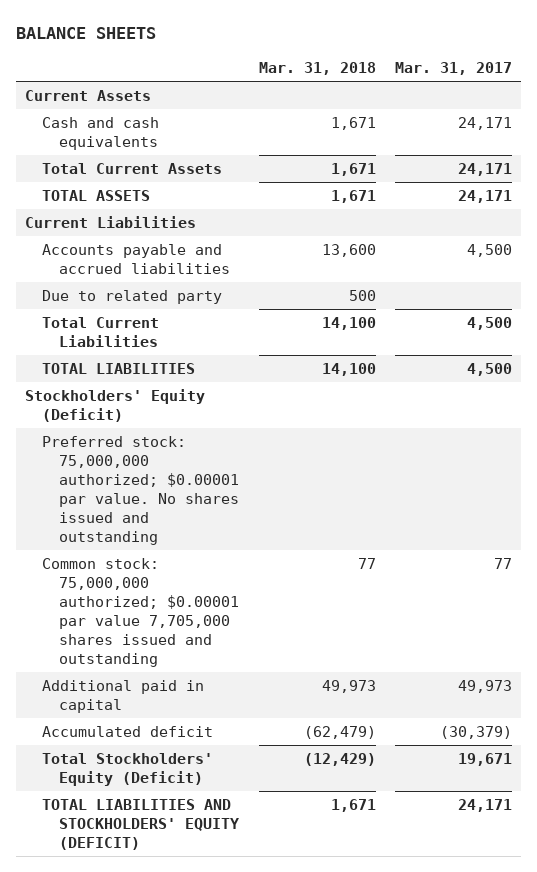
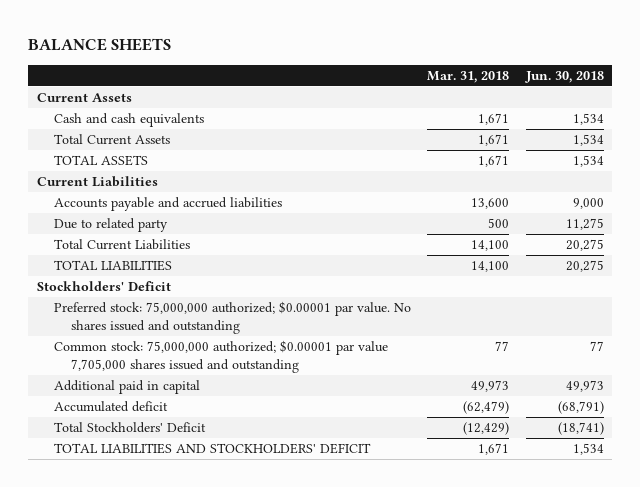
[394,61,512,75] Mar. 31, 2017 -> none
none -> [524,70,604,83] Jun. 30, 2018
[25,389,206,422] Stockholders' Equity (Deficit) -> [36,281,171,292] Stockholders' Deficit
[42,753,214,786] Total Stockholders' Equity (Deficit) -> [54,422,207,434] Total Stockholders' Deficit
[42,799,240,850] TOTAL LIABILITIES AND STOCKHOLDERS' EQUITY (DEFICIT) -> [54,443,372,455] TOTAL LIABILITIES AND STOCKHOLDERS' DEFICIT

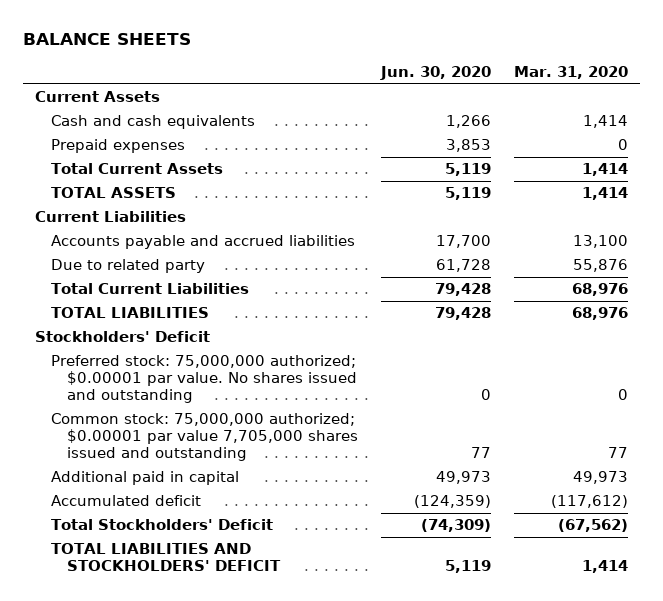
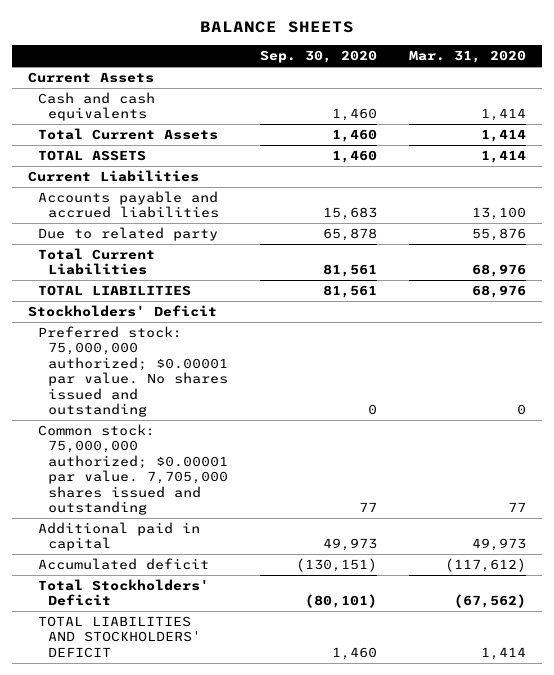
[379,66,491,81] Jun. 30, 2020 -> none
none -> [259,50,377,64] Sep. 30, 2020
[50,139,185,154] Prepaid expenses -> none
[50,413,358,461] Common stock: 75,000,000 authorized; $0.00001 par value 7,705,000 shares issued and outstanding -> [37,424,228,515] Common stock: 75,000,000 authorized; $0.00001 par value. 7,705,000 shares issued and outstanding

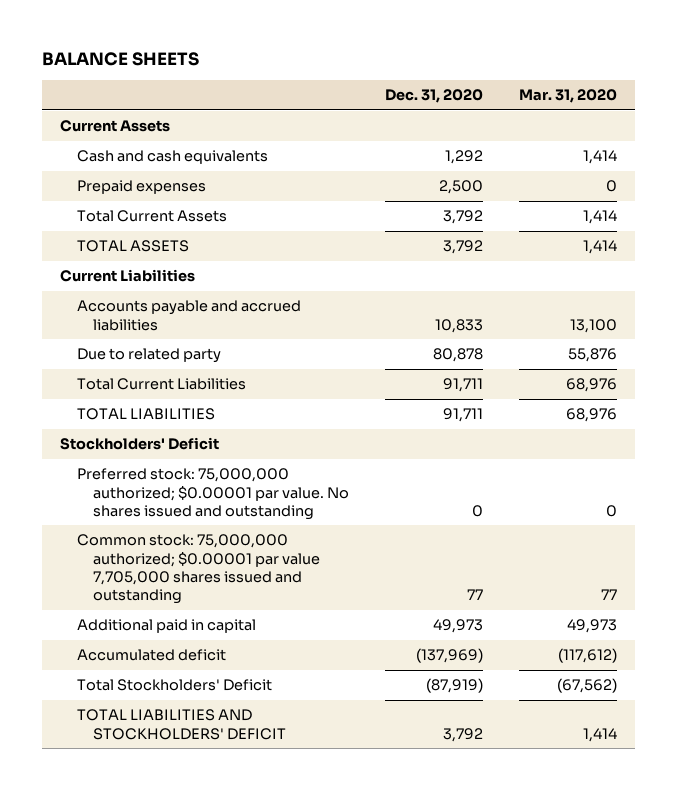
[259,50,377,64] Sep. 30, 2020 -> none
none -> [385,89,484,104] Dec. 31, 2020
none -> [76,180,206,195] Prepaid expenses
[37,424,228,515] Common stock: 75,000,000 authorized; $0.00001 par value. 7,705,000 shares issued and outstanding -> [76,534,321,605] Common stock: 75,000,000 authorized; $0.00001 par value 7,705,000 shares issued and outstanding

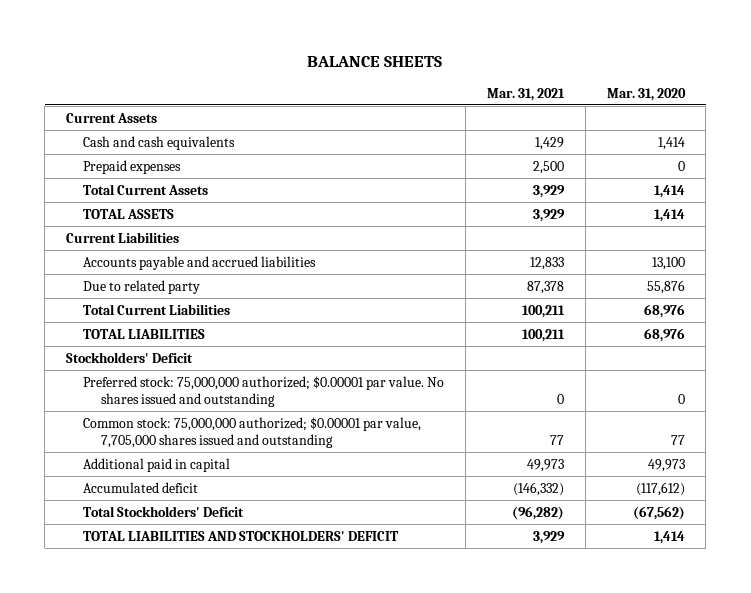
[385,89,484,104] Dec. 31, 2020 -> none
none -> [487,87,566,101] Mar. 31, 2021
[76,534,321,605] Common stock: 75,000,000 authorized; $0.00001 par value 7,705,000 shares issued and outstanding -> [83,416,422,449] Common stock: 75,000,000 authorized; $0.00001 par value, 7,705,000 shares issued and outstanding

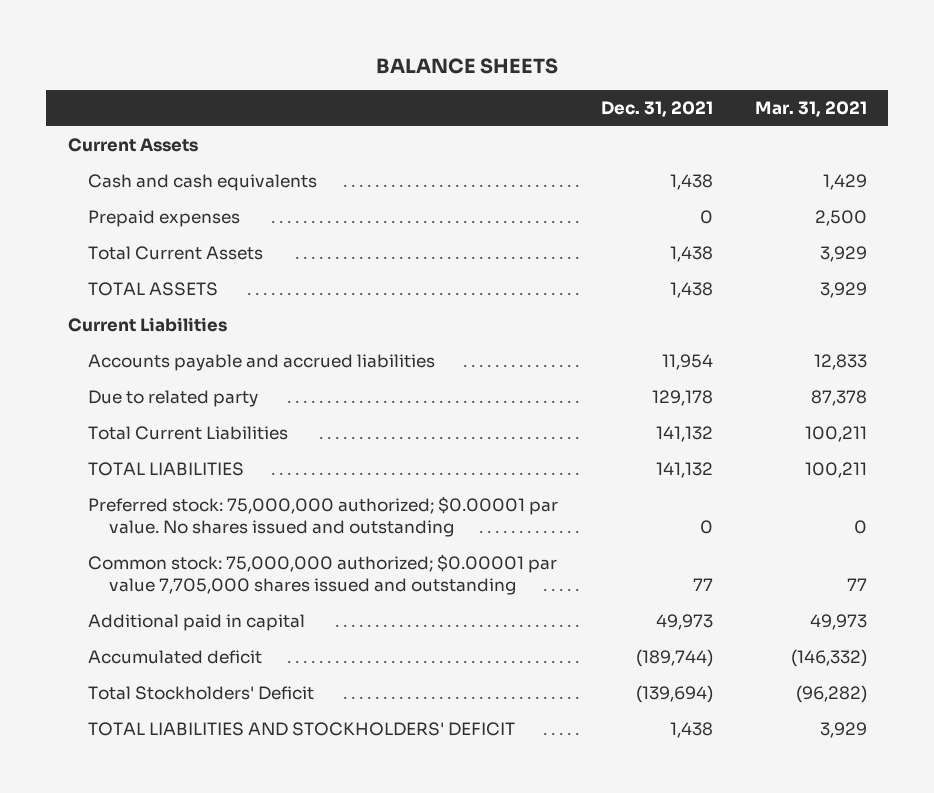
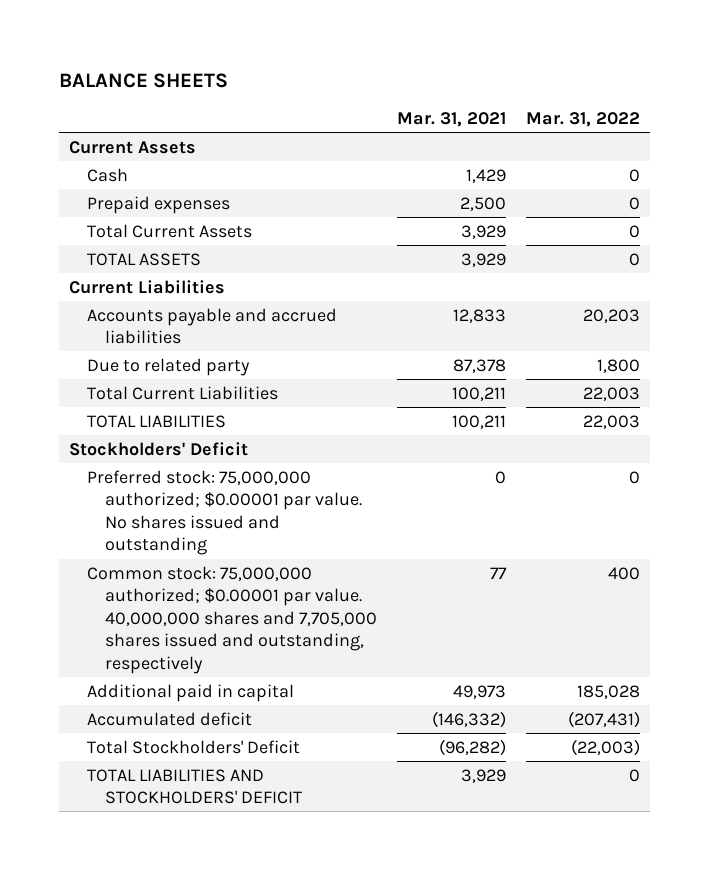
[600,101,713,118] Dec. 31, 2021 -> none
none -> [526,112,641,128] Mar. 31, 2022
[88,174,318,192] Cash and cash equivalents -> [87,167,129,182] Cash
none -> [68,441,248,456] Stockholders' Deficit
[88,554,558,596] Common stock: 75,000,000 authorized; $0.00001 par value 7,705,000 shares issued and outstanding -> [87,565,378,674] Common stock: 75,000,000 authorized; $0.00001 par value. 40,000,000 shares and 7,705,000 shares issued and outstanding, respectively

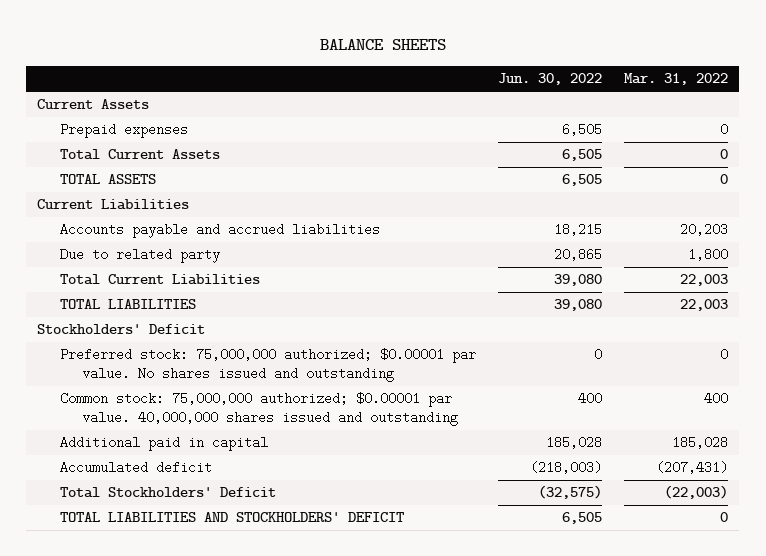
[397,112,507,128] Mar. 31, 2021 -> none
none -> [497,73,602,86] Jun. 30, 2022
[87,167,129,182] Cash -> none
[87,565,378,674] Common stock: 75,000,000 authorized; $0.00001 par value. 40,000,000 shares and 7,705,000 shares issued and outstanding, respectively -> [59,392,459,427] Common stock: 75,000,000 authorized; $0.00001 par value. 40,000,000 shares issued and outstanding

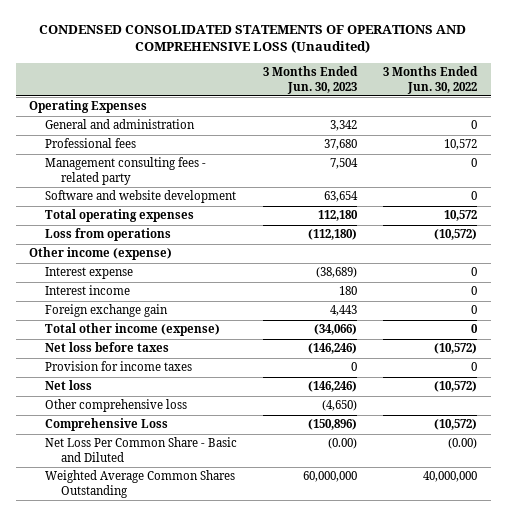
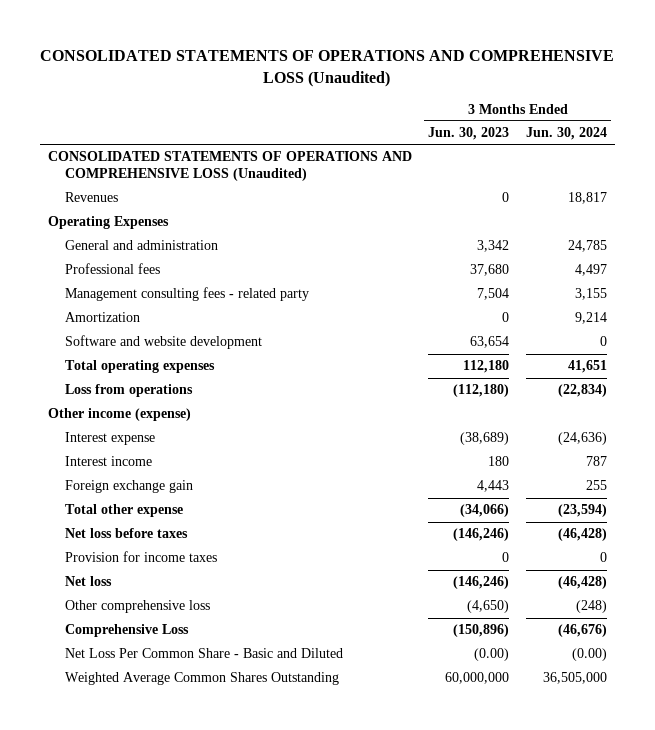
[39,24,467,54] CONDENSED CONSOLIDATED STATEMENTS OF OPERATIONS AND COMPREHENSIVE LOSS (Unaudited) -> [40,50,615,88] CONSOLIDATED STATEMENTS OF OPERATIONS AND COMPREHENSIVE LOSS (Unaudited)
[383,66,479,94] 3 Months Ended Jun. 30, 2022 -> none
none -> [525,127,607,141] Jun. 30, 2024
none -> [47,151,412,182] CONSOLIDATED STATEMENTS OF OPERATIONS AND COMPREHENSIVE LOSS (Unaudited)
none -> [65,192,119,203] Revenues
none -> [65,312,141,323] Amortization
[45,323,221,337] Total other income (expense) -> [65,504,184,518] Total other expense

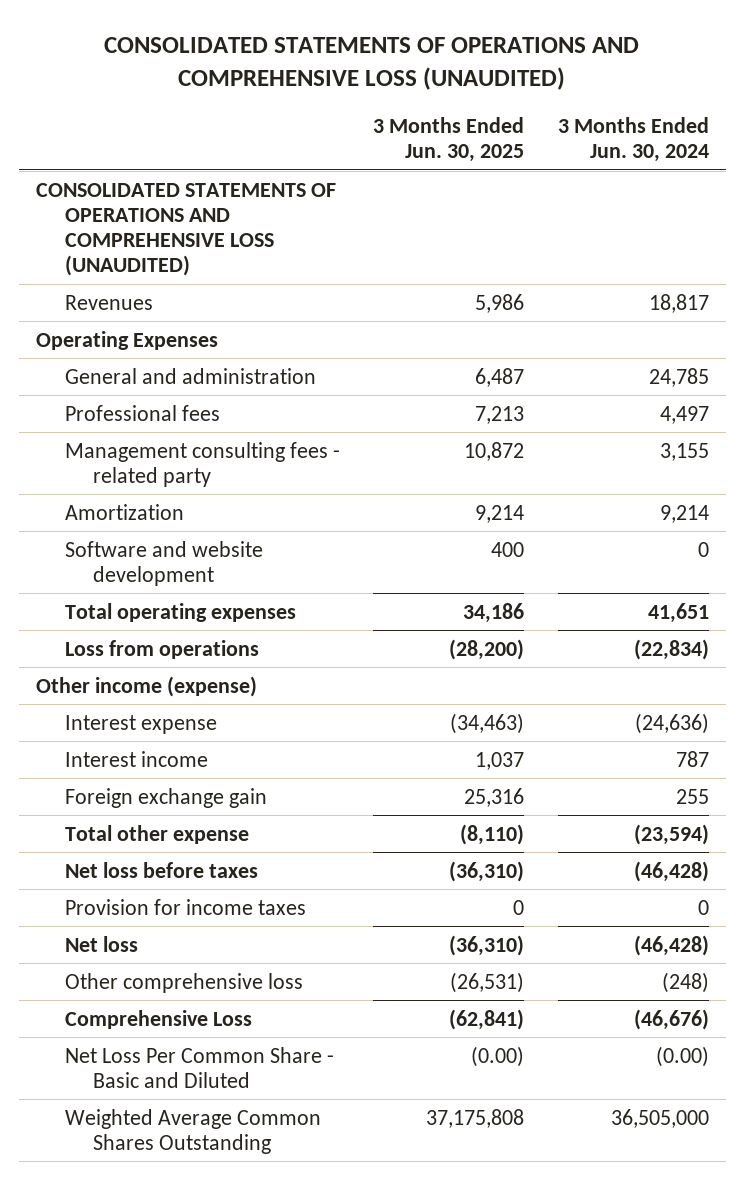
[40,50,615,88] CONSOLIDATED STATEMENTS OF OPERATIONS AND COMPREHENSIVE LOSS (Unaudited) -> [104,36,640,91] CONSOLIDATED STATEMENTS OF OPERATIONS AND COMPREHENSIVE LOSS (UNAUDITED)
[428,127,510,141] Jun. 30, 2023 -> none
none -> [373,117,525,163] 3 Months Ended Jun. 30, 2025
[47,151,412,182] CONSOLIDATED STATEMENTS OF OPERATIONS AND COMPREHENSIVE LOSS (Unaudited) -> [35,182,336,277] CONSOLIDATED STATEMENTS OF OPERATIONS AND COMPREHENSIVE LOSS (UNAUDITED)

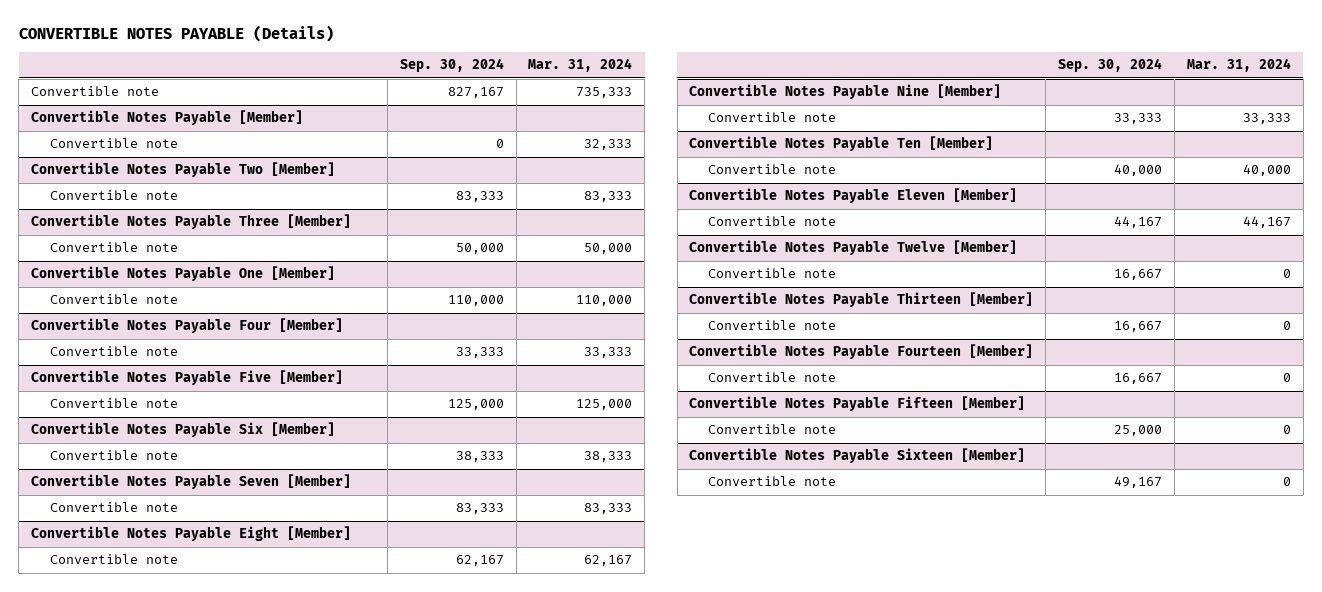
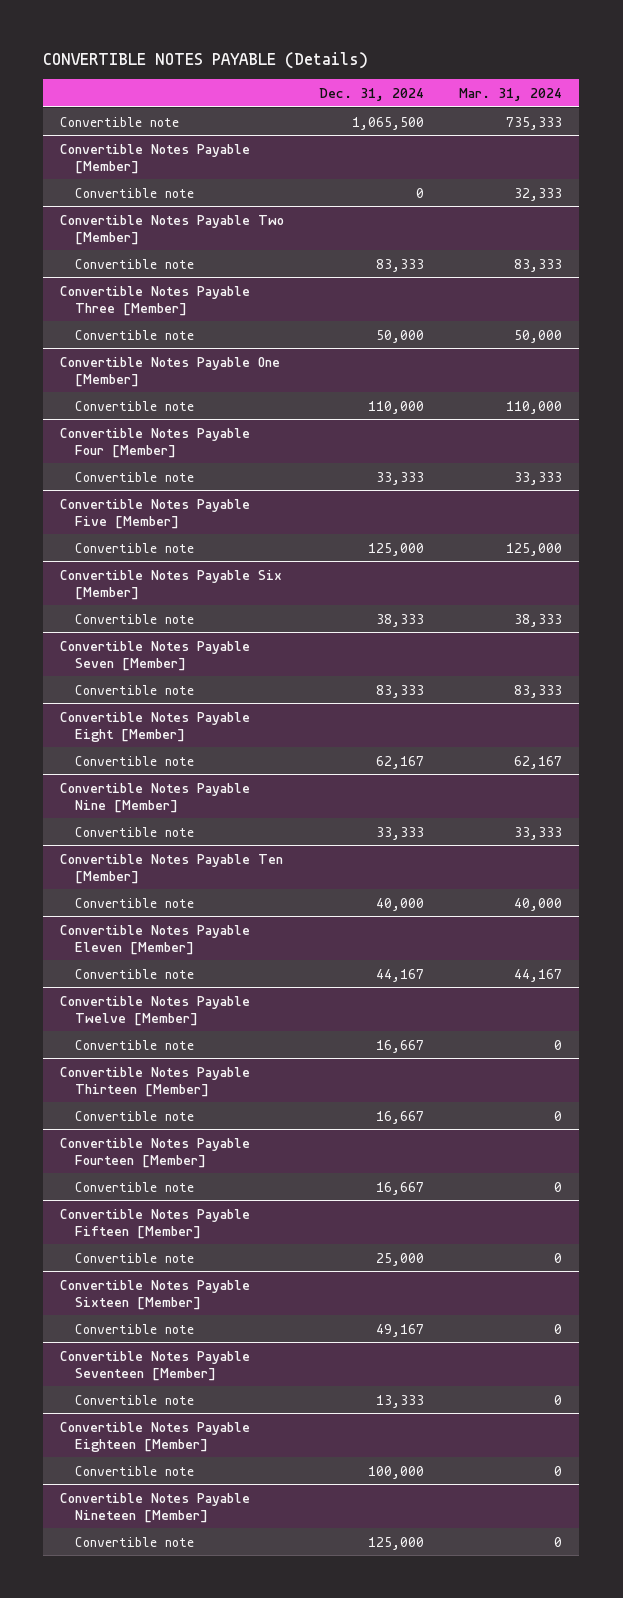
[399,58,504,73] Sep. 30, 2024 -> none
none -> [319,87,425,101] Dec. 31, 2024
none -> [60,1350,251,1381] Convertible Notes Payable Seventeen [Member]
none -> [74,1394,194,1405] Convertible note
none -> [60,1421,251,1452] Convertible Notes Payable Eighteen [Member]
none -> [74,1465,194,1476] Convertible note
none -> [60,1492,251,1523] Convertible Notes Payable Nineteen [Member]
none -> [74,1536,194,1547] Convertible note

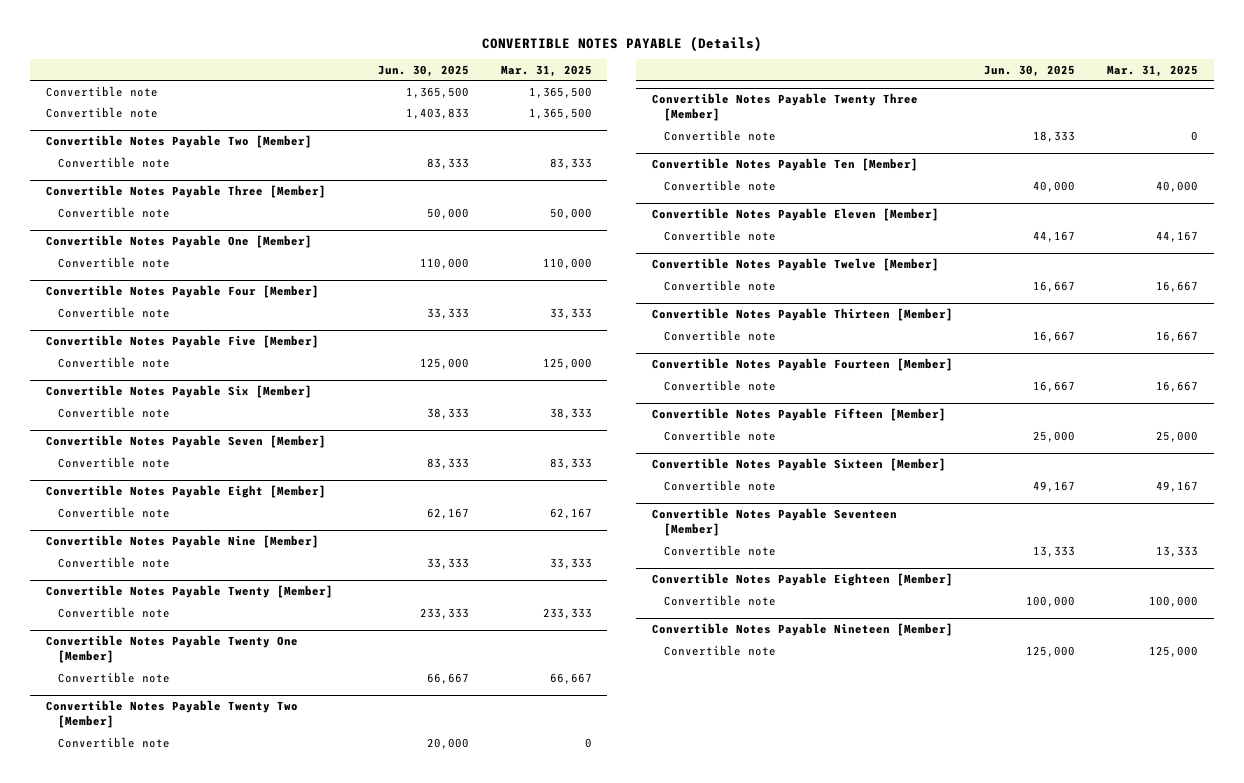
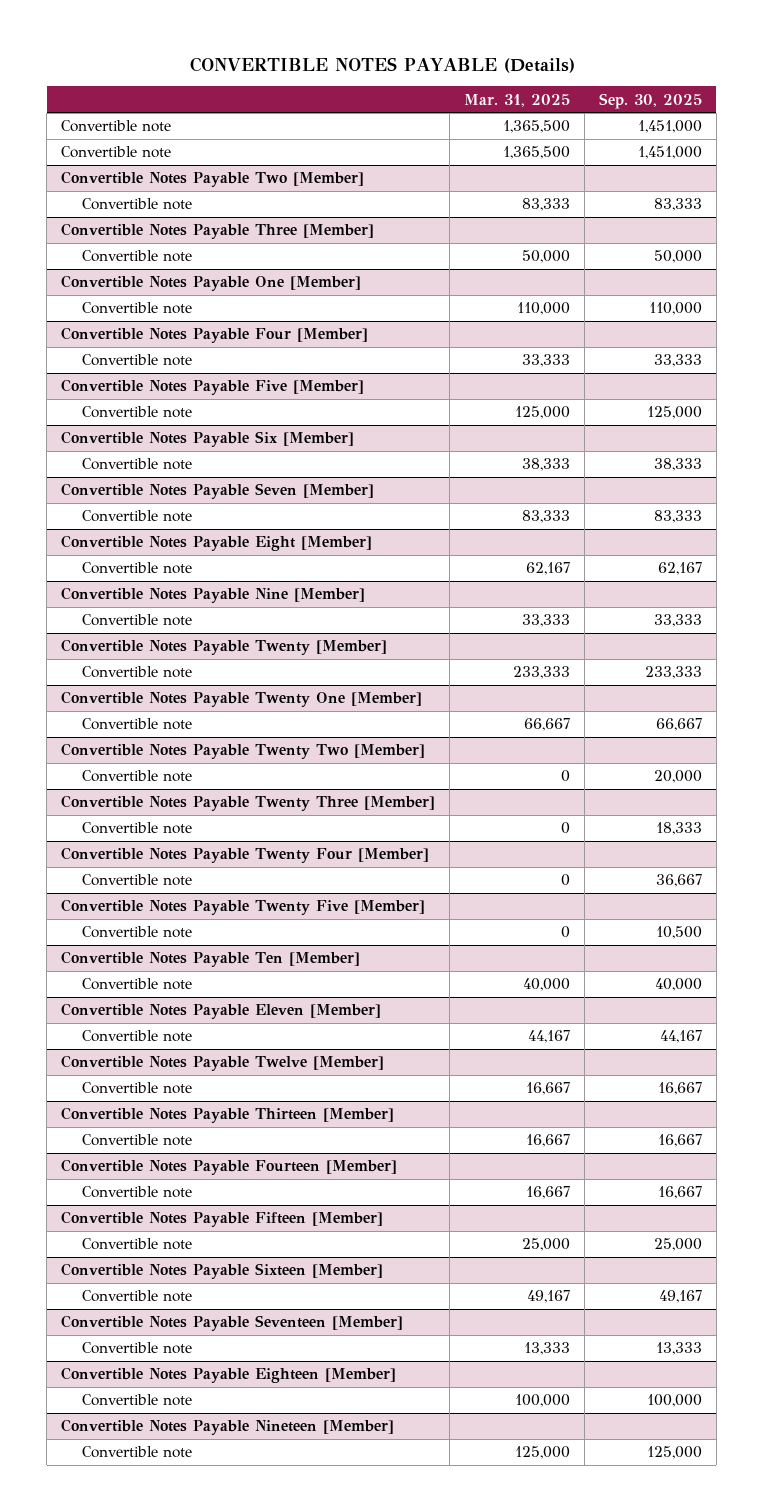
[378,64,470,77] Jun. 30, 2025 -> none
none -> [598,92,702,109] Sep. 30, 2025
none -> [61,847,430,864] Convertible Notes Payable Twenty Four [Member]
none -> [82,874,193,887] Convertible note
none -> [61,899,426,916] Convertible Notes Payable Twenty Five [Member]
none -> [82,926,193,939] Convertible note

